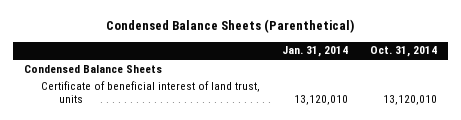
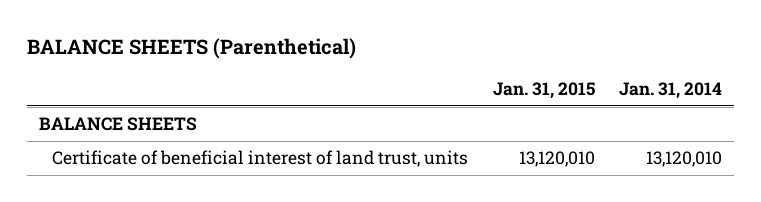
[106,19,355,34] Condensed Balance Sheets (Parenthetical) -> [26,38,356,60] BALANCE SHEETS (Parenthetical)
[370,46,438,58] Oct. 31, 2014 -> none
none -> [492,81,595,99] Jan. 31, 2015
[23,64,162,73] Condensed Balance Sheets -> [39,117,198,132] BALANCE SHEETS

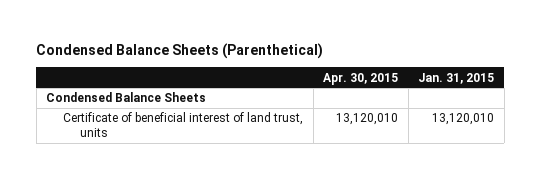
[26,38,356,60] BALANCE SHEETS (Parenthetical) -> [36,43,324,60] Condensed Balance Sheets (Parenthetical)
[619,81,723,99] Jan. 31, 2014 -> none
none -> [323,72,399,85] Apr. 30, 2015
[39,117,198,132] BALANCE SHEETS -> [46,92,207,103] Condensed Balance Sheets

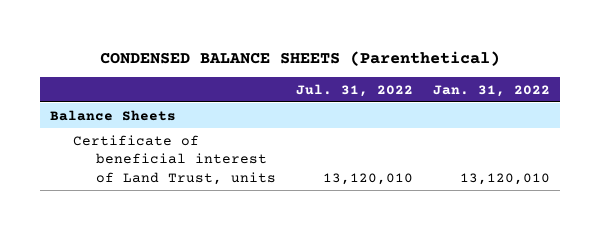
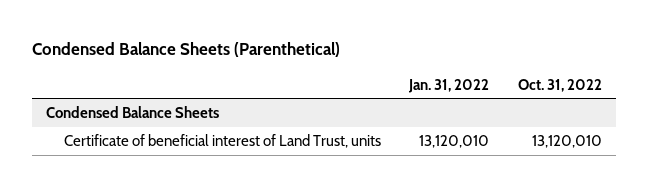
[100,50,501,66] CONDENSED BALANCE SHEETS (Parenthetical) -> [32,42,341,58] Condensed Balance Sheets (Parenthetical)
[295,83,413,97] Jul. 31, 2022 -> none
none -> [517,78,602,92] Oct. 31, 2022
[50,109,177,121] Balance Sheets -> [46,106,220,119] Condensed Balance Sheets

